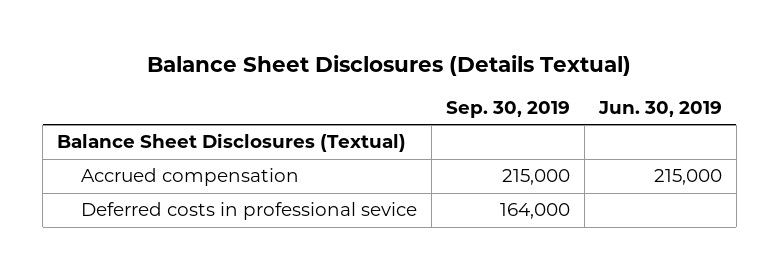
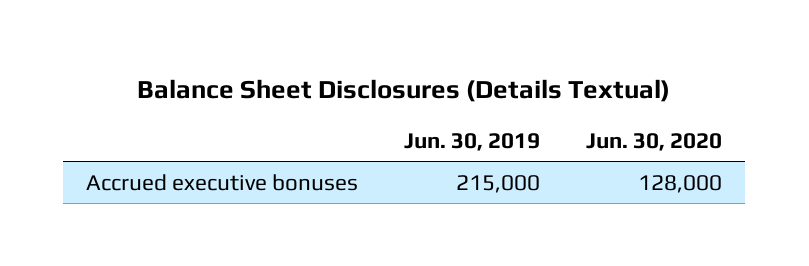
[445,100,570,118] Sep. 30, 2019 -> none
none -> [586,133,723,152] Jun. 30, 2020
[57,133,407,153] Balance Sheet Disclosures (Textual) -> none
[80,202,417,221] Deferred costs in professional sevice -> none
[80,168,299,187] Accrued compensation -> [86,173,359,191] Accrued executive bonuses

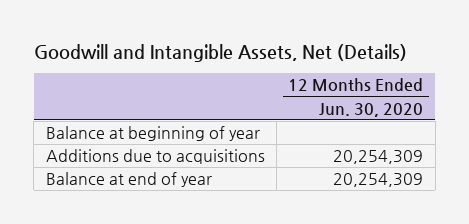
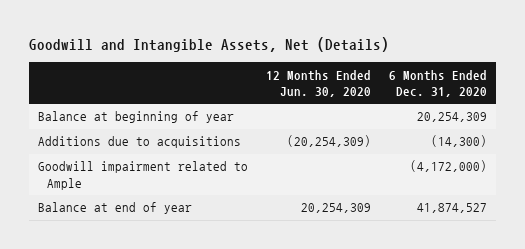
none -> [389,69,488,97] 6 Months Ended Dec. 31, 2020
[333,150,424,165] 20,254,309 -> [286,135,371,148] (20,254,309)
none -> [37,161,248,190] Goodwill impairment related to Ample

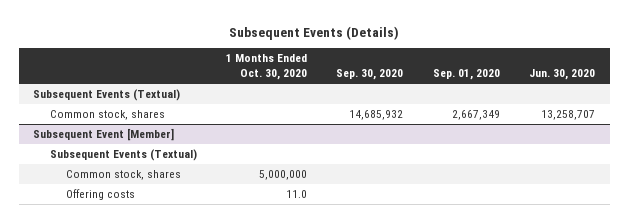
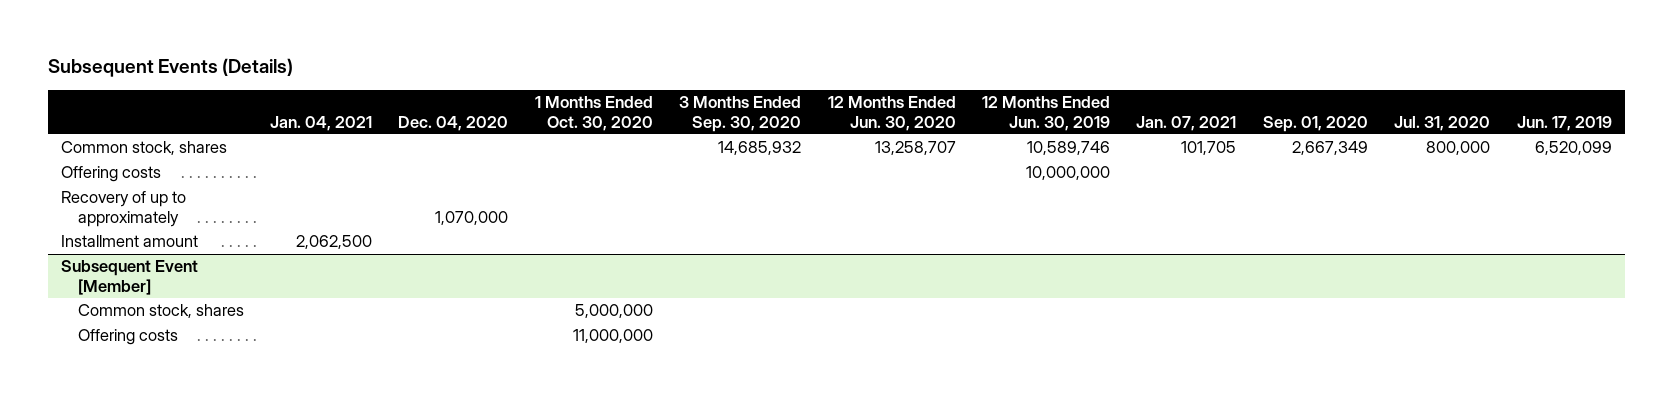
[336,69,404,81] Sep. 30, 2020 -> none
[529,69,596,81] Jun. 30, 2020 -> none
none -> [269,115,372,131] Jan. 04, 2021
none -> [398,115,509,131] Dec. 04, 2020
none -> [679,95,802,132] 3 Months Ended Sep. 30, 2020
none -> [827,95,956,131] 12 Months Ended Jun. 30, 2020
none -> [982,95,1111,131] 12 Months Ended Jun. 30, 2019
none -> [1136,115,1237,131] Jan. 07, 2021
none -> [1394,115,1491,131] Jul. 31, 2020
none -> [1516,115,1612,131] Jun. 17, 2019
[33,88,181,101] Subsequent Events (Textual) -> none
none -> [61,166,162,183] Offering costs
none -> [61,191,187,227] Recovery of up to approximately
none -> [61,235,199,248] Installment amount
[49,148,197,161] Subsequent Events (Textual) -> none
[286,189,308,198] 11.0 -> [572,329,653,344] 11,000,000

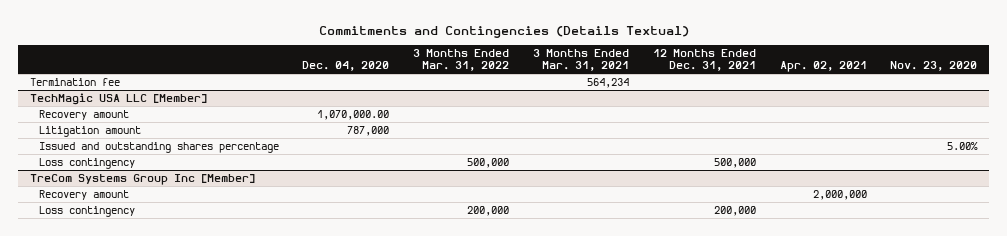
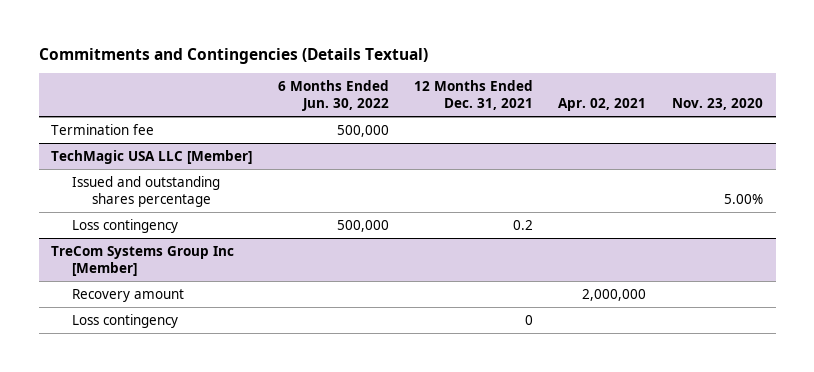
[302,61,390,72] Dec. 04, 2020 -> none
[413,49,510,72] 3 Months Ended Mar. 31, 2022 -> none
[532,49,629,72] 3 Months Ended Mar. 31, 2021 -> none
none -> [277,79,389,112] 6 Months Ended Jun. 30, 2022
[38,109,129,120] Recovery amount -> none
[38,125,141,137] Litigation amount -> none
[713,157,756,168] 500,000 -> [513,219,534,230] 0.2
[713,205,756,216] 200,000 -> [525,314,534,325] 0

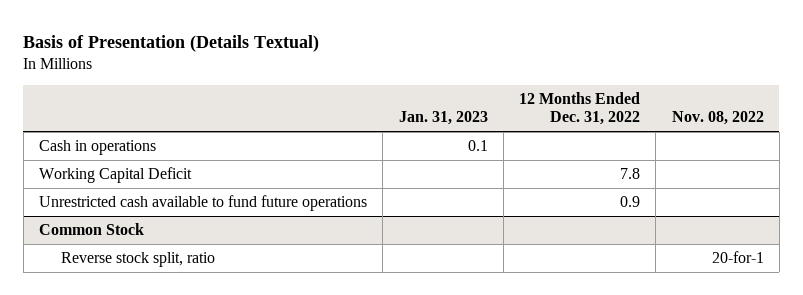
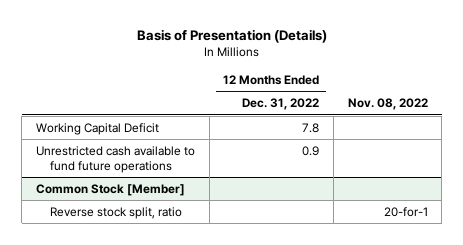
[23,34,320,52] Basis of Presentation (Details Textual) -> [136,29,327,44] Basis of Presentation (Details)
[398,111,488,126] Jan. 31, 2023 -> none
[39,140,157,156] Cash in operations -> none
[39,223,145,236] Common Stock -> [35,183,185,196] Common Stock [Member]

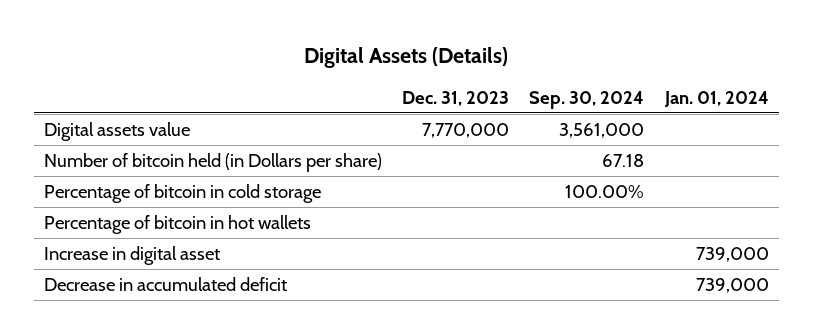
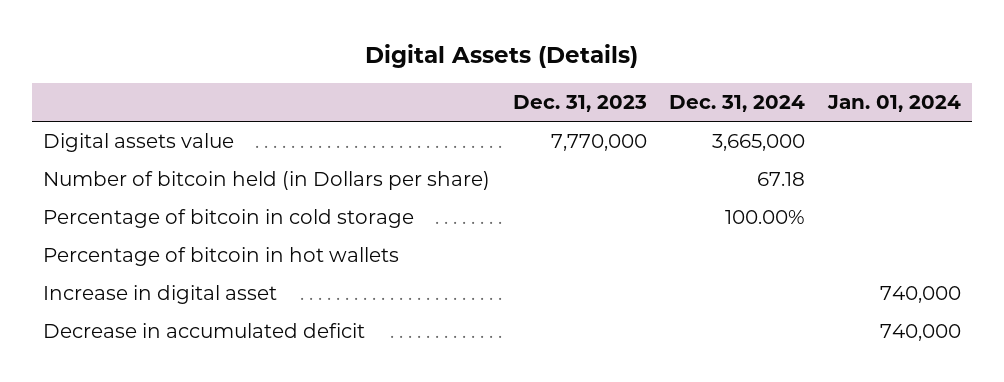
[529,90,645,109] Sep. 30, 2024 -> none
none -> [669,95,806,113] Dec. 31, 2024
[695,247,769,263] 739,000 -> [880,285,962,303] 740,000
[695,278,769,294] 739,000 -> [880,323,962,341] 740,000

